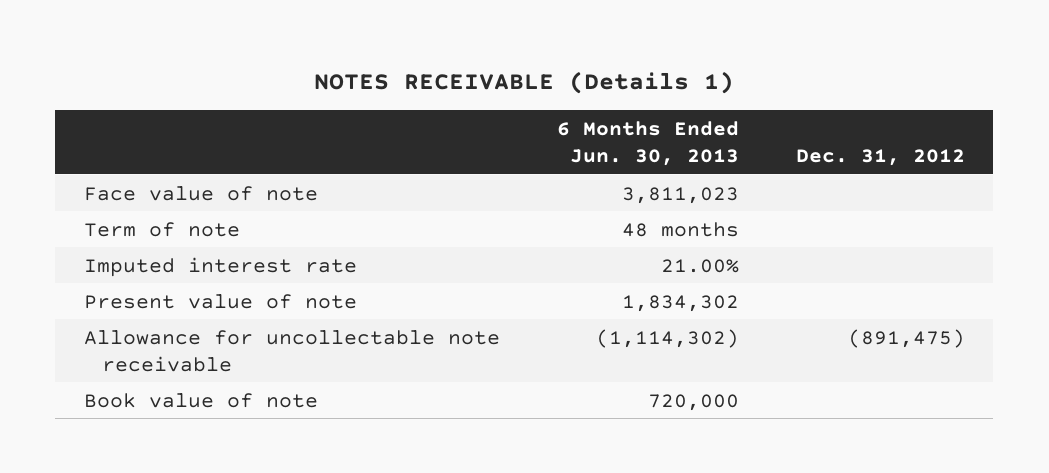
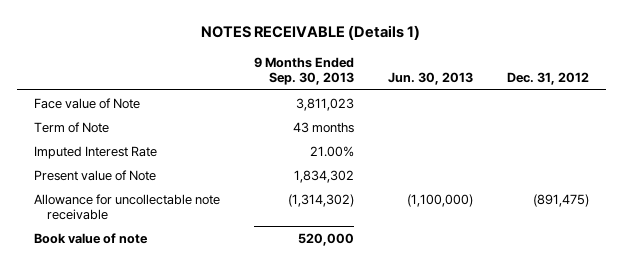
[556,120,739,167] 6 Months Ended Jun. 30, 2013 -> none
none -> [253,56,354,86] 9 Months Ended Sep. 30, 2013
none -> [387,72,473,86] Jun. 30, 2013
[83,185,318,201] Face value of note -> [34,97,141,109] Face value of Note
[83,221,240,237] Term of note -> [34,121,110,133] Term of Note
[83,256,357,277] Imputed interest rate -> [34,145,158,159] Imputed Interest Rate
[83,293,357,309] Present value of note -> [34,169,157,181] Present value of Note

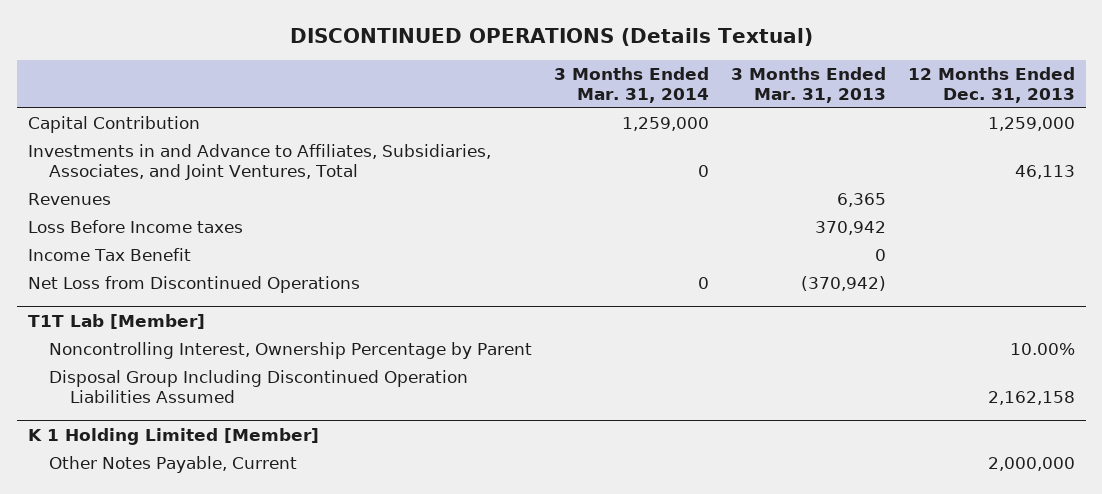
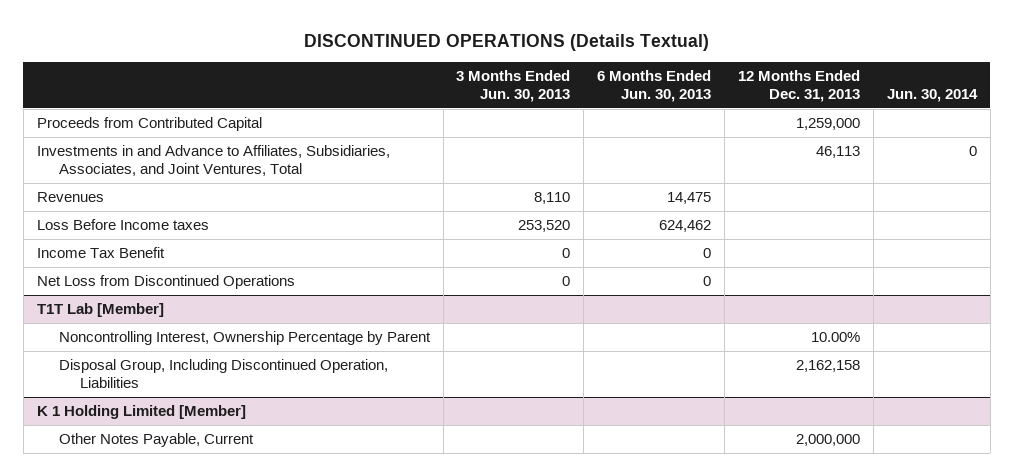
[553,67,709,103] 3 Months Ended Mar. 31, 2014 -> none
[730,67,886,103] 3 Months Ended Mar. 31, 2013 -> none
none -> [456,70,571,103] 3 Months Ended Jun. 30, 2013
none -> [597,70,712,103] 6 Months Ended Jun. 30, 2013
none -> [887,89,979,103] Jun. 30, 2014
[27,116,200,134] Capital Contribution -> [36,117,262,132] Proceeds from Contributed Capital
[49,370,469,403] Disposal Group Including Discontinued Operation Liabilities Assumed -> [58,359,388,389] Disposal Group, Including Discontinued Operation, Liabilities

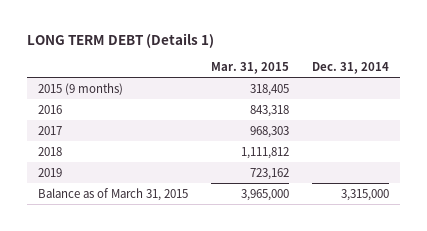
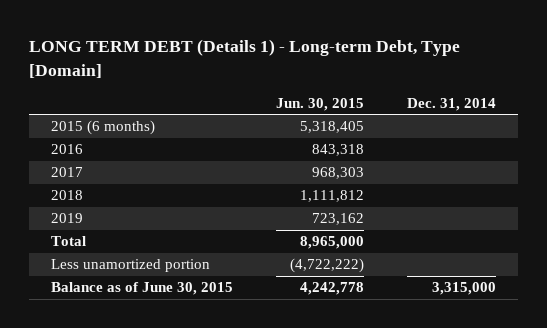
[27,32,215,48] LONG TERM DEBT (Details 1) -> [28,39,460,79] LONG TERM DEBT (Details 1) - Long-term Debt, Type [Domain]
[210,62,289,75] Mar. 31, 2015 -> none
none -> [276,97,365,111] Jun. 30, 2015
[38,82,124,95] 2015 (9 months) -> [50,120,155,136] 2015 (6 months)
none -> [50,236,86,247] Total
none -> [50,259,210,273] Less unamortized portion
[38,187,189,201] Balance as of March 31, 2015 -> [50,282,233,296] Balance as of June 30, 2015

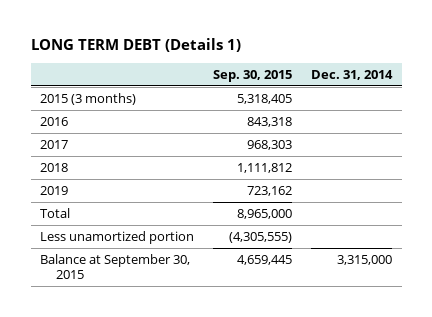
[28,39,460,79] LONG TERM DEBT (Details 1) - Long-term Debt, Type [Domain] -> [30,38,241,53] LONG TERM DEBT (Details 1)
[276,97,365,111] Jun. 30, 2015 -> none
none -> [213,69,293,82] Sep. 30, 2015
[50,120,155,136] 2015 (6 months) -> [40,92,137,105] 2015 (3 months)
[50,282,233,296] Balance as of June 30, 2015 -> [40,253,191,280] Balance at September 30, 2015

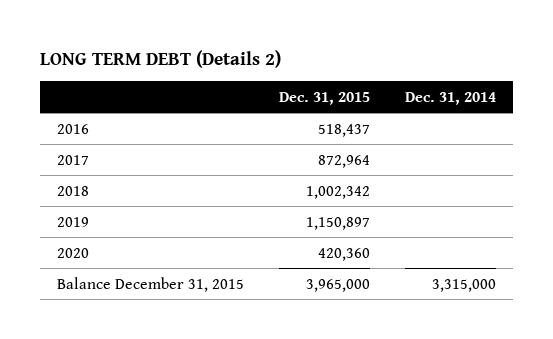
[30,38,241,53] LONG TERM DEBT (Details 1) -> [40,50,282,69] LONG TERM DEBT (Details 2)
[213,69,293,82] Sep. 30, 2015 -> none
none -> [279,91,371,105] Dec. 31, 2015
[40,92,137,105] 2015 (3 months) -> none
[40,207,71,218] Total -> none
[40,230,195,244] Less unamortized portion -> none
none -> [57,247,90,258] 2020
[40,253,191,280] Balance at September 30, 2015 -> [57,276,245,292] Balance December 31, 2015

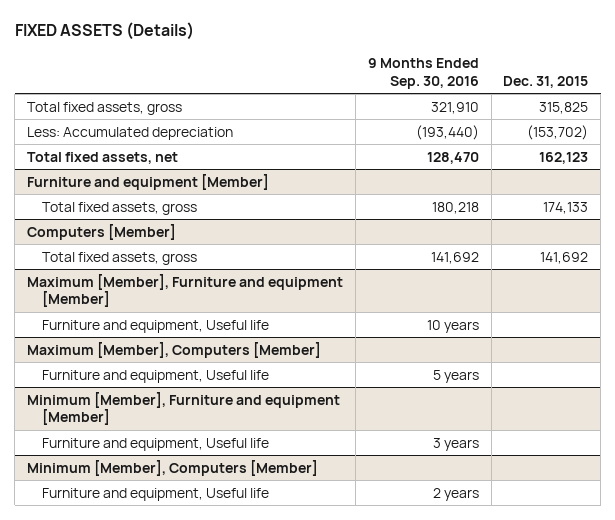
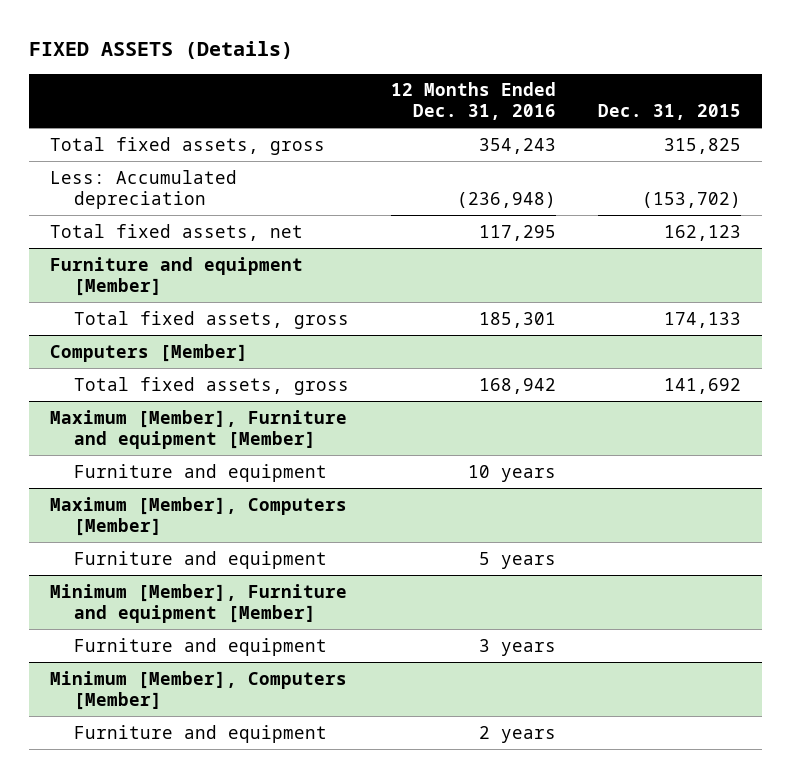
[367,58,479,89] 9 Months Ended Sep. 30, 2016 -> none
none -> [391,82,557,121] 12 Months Ended Dec. 31, 2016
[42,319,270,333] Furniture and equipment, Useful life -> [74,463,328,482] Furniture and equipment
[42,369,270,383] Furniture and equipment, Useful life -> [74,550,328,569] Furniture and equipment
[42,437,270,451] Furniture and equipment, Useful life -> [74,637,328,656] Furniture and equipment
[42,487,270,501] Furniture and equipment, Useful life -> [74,724,328,743] Furniture and equipment

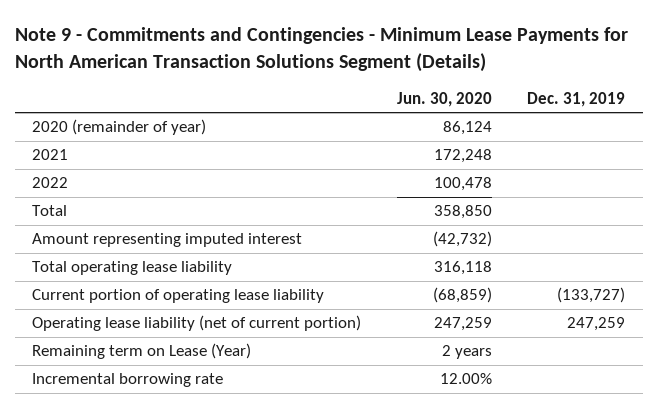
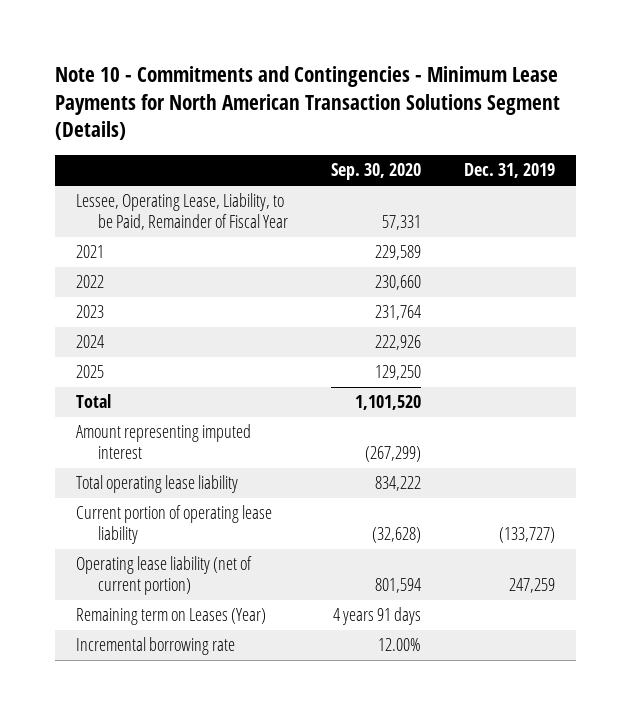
[14,27,628,72] Note 9 - Commitments and Contingencies - Minimum Lease Payments for North American Transaction Solutions Segment (Details) -> [54,66,560,141] Note 10 - Commitments and Contingencies - Minimum Lease Payments for North American Transaction Solutions Segment (Details)
[396,92,492,108] Jun. 30, 2020 -> none
none -> [330,163,421,181] Sep. 30, 2020
[32,119,207,136] 2020 (remainder of year) -> [76,193,288,231] Lessee, Operating Lease, Liability, to be Paid, Remainder of Fiscal Year
none -> [76,305,105,319] 2023
none -> [76,335,105,349] 2024
none -> [76,365,105,379] 2025
[32,343,252,360] Remaining term on Lease (Year) -> [76,608,267,626] Remaining term on Leases (Year)

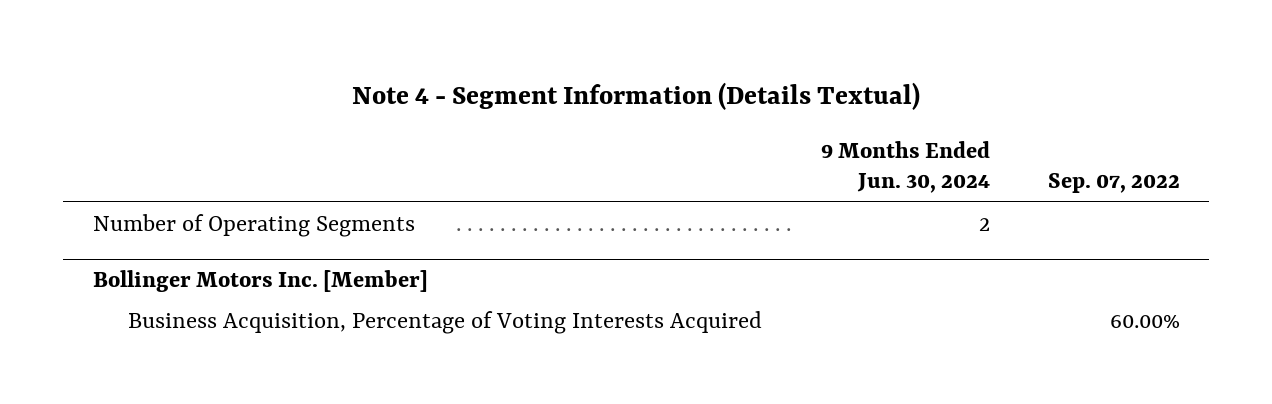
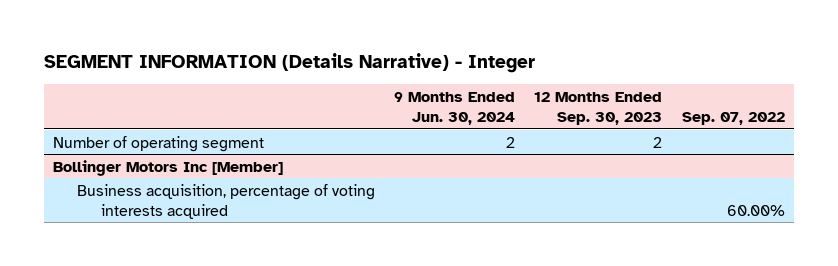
[352,81,921,110] Note 4 - Segment Information (Details Textual) -> [43,53,535,74] SEGMENT INFORMATION (Details Narrative) - Integer
none -> [534,91,663,125] 12 Months Ended Sep. 30, 2023
[92,214,415,238] Number of Operating Segments -> [53,135,265,152] Number of operating segment
[92,270,428,293] Bollinger Motors Inc. [Member] -> [53,159,284,176] Bollinger Motors Inc [Member]
[128,311,763,335] Business Acquisition, Percentage of Voting Interests Acquired -> [76,183,375,219] Business acquisition, percentage of voting interests acquired

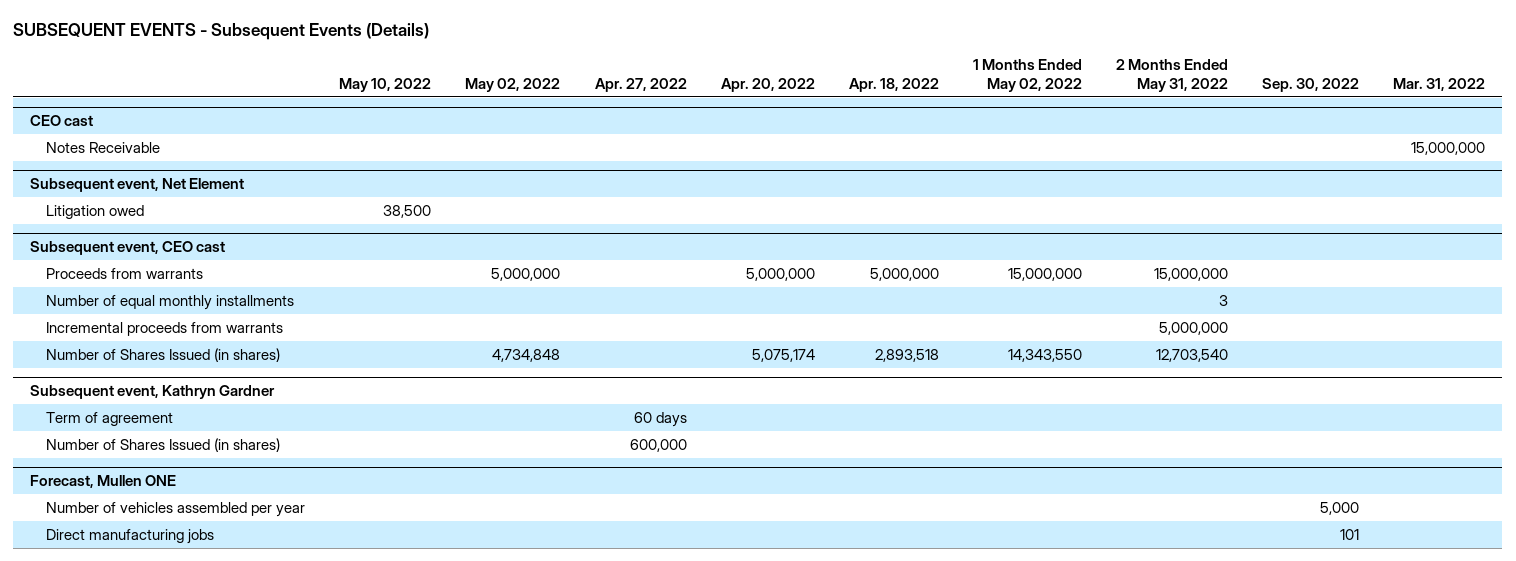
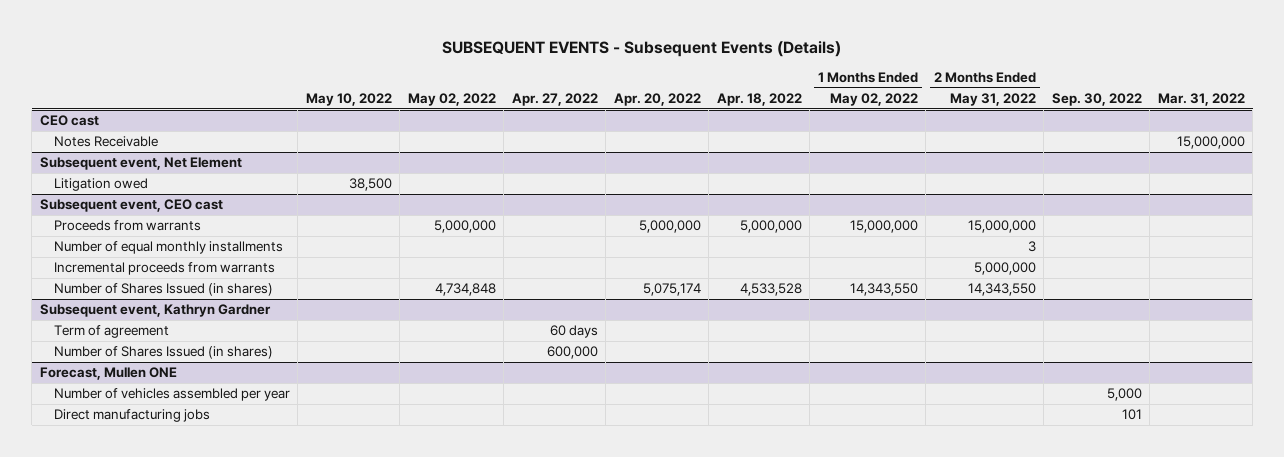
[874,348,939,362] 2,893,518 -> [739,283,802,297] 4,533,528
[1156,348,1229,362] 12,703,540 -> [967,283,1036,297] 14,343,550

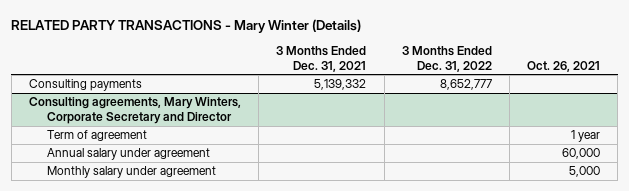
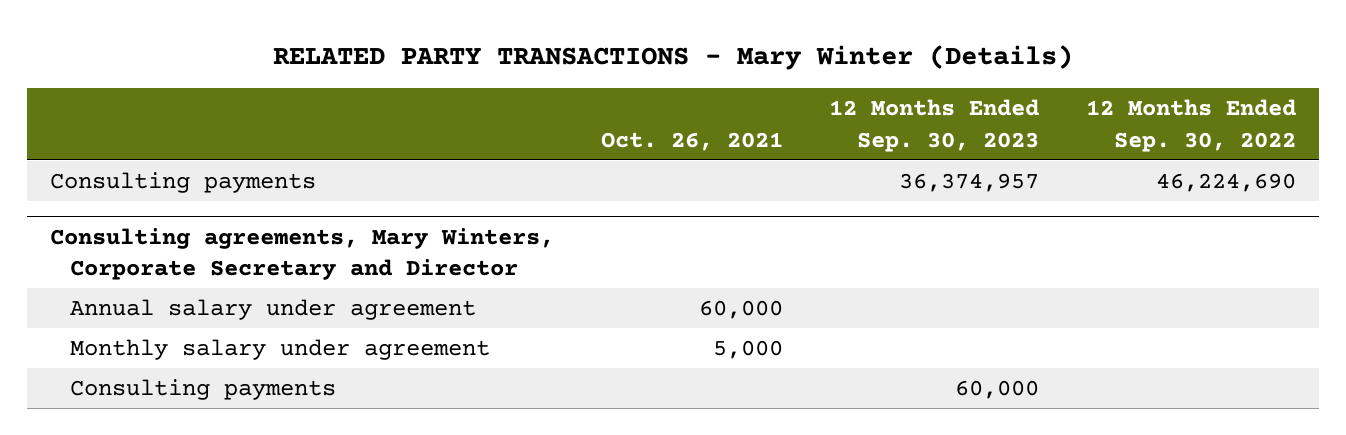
[276,46,367,72] 3 Months Ended Dec. 31, 2021 -> none
[401,46,492,72] 3 Months Ended Dec. 31, 2022 -> none
none -> [829,99,1040,152] 12 Months Ended Sep. 30, 2023
none -> [1085,99,1296,152] 12 Months Ended Sep. 30, 2022
[46,130,147,142] Term of agreement -> none
none -> [69,378,336,400] Consulting payments

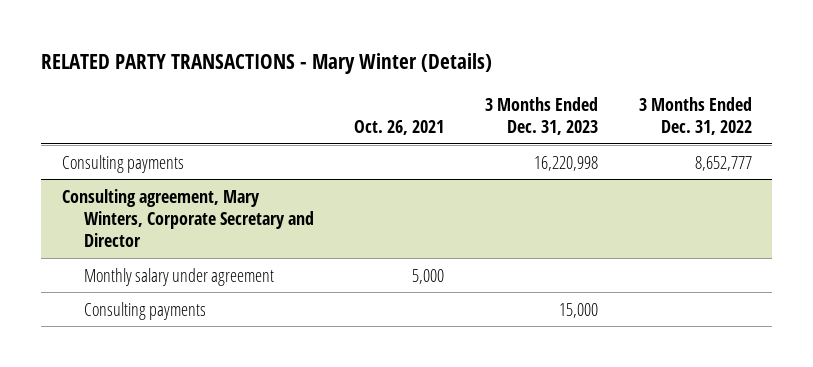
[829,99,1040,152] 12 Months Ended Sep. 30, 2023 -> none
[1085,99,1296,152] 12 Months Ended Sep. 30, 2022 -> none
none -> [484,96,598,135] 3 Months Ended Dec. 31, 2023
none -> [638,96,752,135] 3 Months Ended Dec. 31, 2022
[69,298,476,320] Annual salary under agreement -> none
[50,227,555,280] Consulting agreements, Mary Winters, Corporate Secretary and Director -> [61,188,314,247] Consulting agreement, Mary Winters, Corporate Secretary and Director

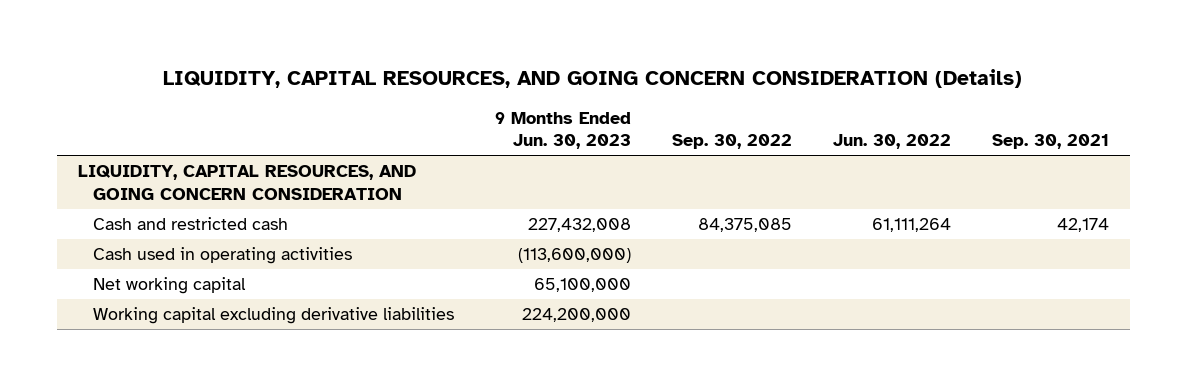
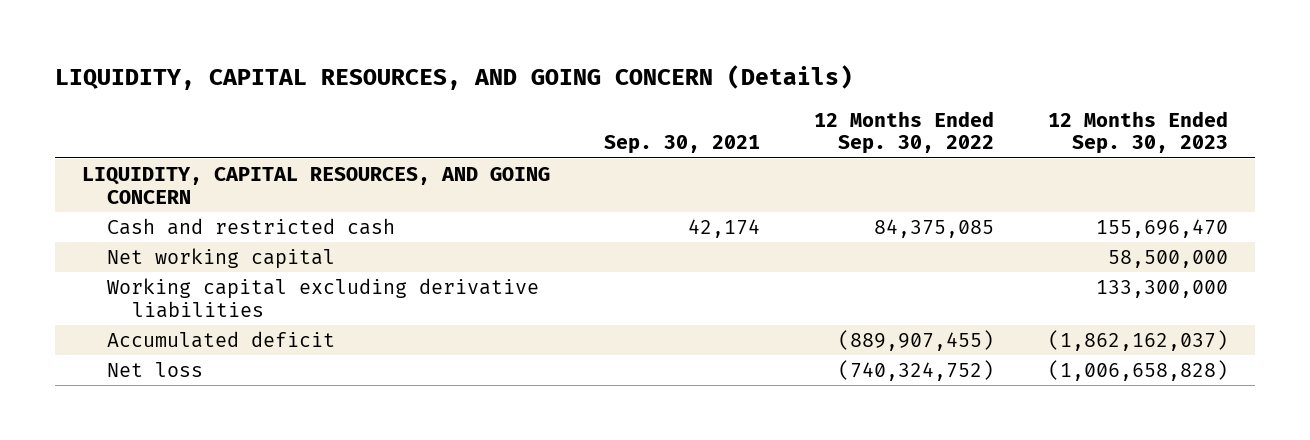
[163,68,1023,88] LIQUIDITY, CAPITAL RESOURCES, AND GOING CONCERN CONSIDERATION (Details) -> [54,65,853,91] LIQUIDITY, CAPITAL RESOURCES, AND GOING CONCERN (Details)
[494,111,631,150] 9 Months Ended Jun. 30, 2023 -> none
[672,134,793,150] Sep. 30, 2022 -> none
[833,134,952,150] Jun. 30, 2022 -> none
none -> [814,110,995,155] 12 Months Ended Sep. 30, 2022
none -> [1048,110,1229,155] 12 Months Ended Sep. 30, 2023
[77,165,416,200] LIQUIDITY, CAPITAL RESOURCES, AND GOING CONCERN CONSIDERATION -> [81,166,550,204] LIQUIDITY, CAPITAL RESOURCES, AND GOING CONCERN
[92,247,352,265] Cash used in operating activities -> none
none -> [107,330,336,348] Accumulated deficit
none -> [107,361,204,377] Net loss

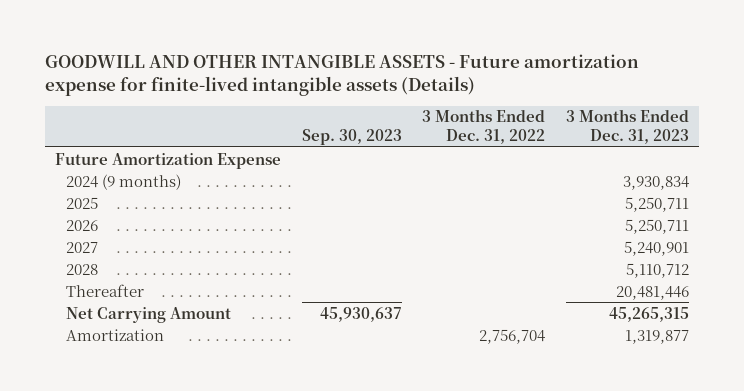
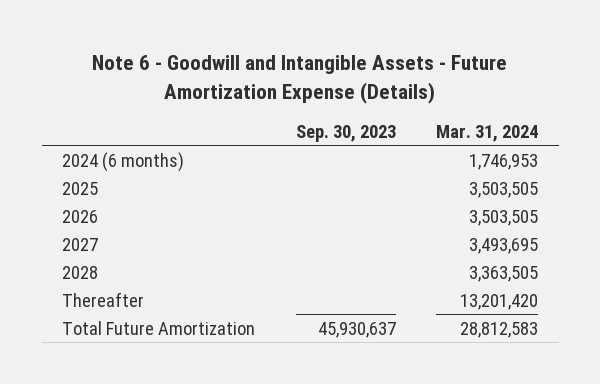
[45,54,640,96] GOODWILL AND OTHER INTANGIBLE ASSETS - Future amortization expense for finite-lived intangible assets (Details) -> [92,55,508,104] Note 6 - Goodwill and Intangible Assets - Future Amortization Expense (Details)
[422,109,546,144] 3 Months Ended Dec. 31, 2022 -> none
[565,109,689,144] 3 Months Ended Dec. 31, 2023 -> none
none -> [436,124,539,142] Mar. 31, 2024
[55,152,282,169] Future Amortization Expense -> none
[66,173,182,190] 2024 (9 months) -> [61,151,184,172] 2024 (6 months)
[66,328,165,341] Amortization -> none
[66,306,232,323] Net Carrying Amount -> [61,320,255,335] Total Future Amortization

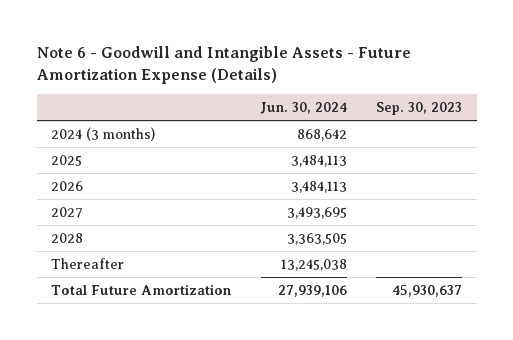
[436,124,539,142] Mar. 31, 2024 -> none
none -> [259,101,347,114] Jun. 30, 2024
[61,151,184,172] 2024 (6 months) -> [51,126,156,141] 2024 (3 months)

